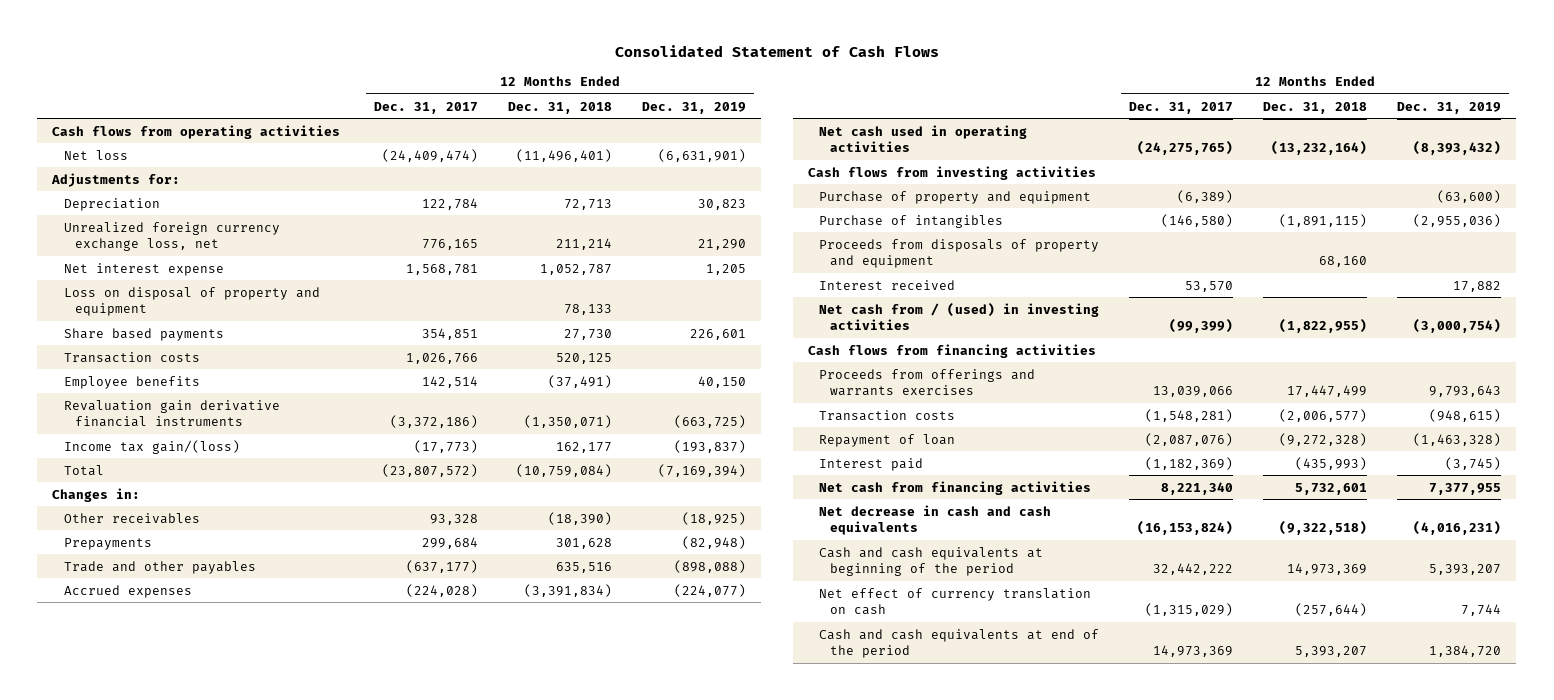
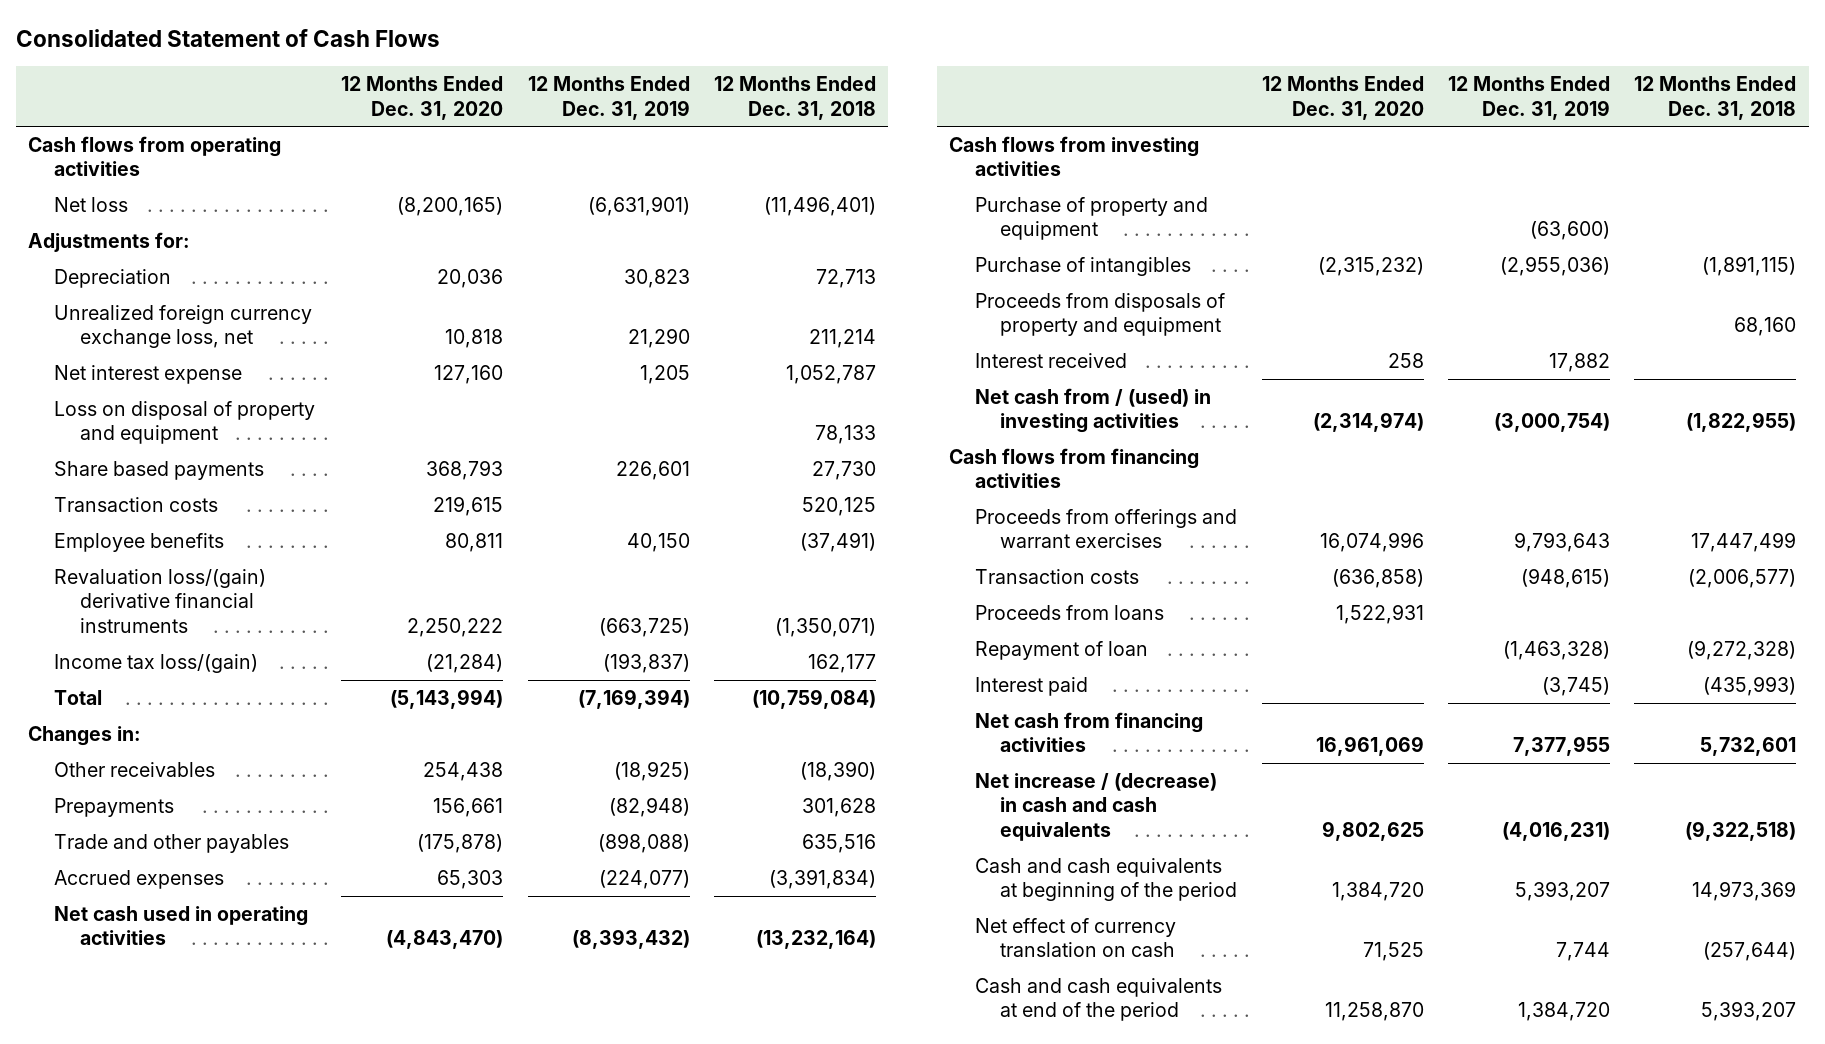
[373,101,478,114] Dec. 31, 2017 -> none
none -> [341,76,504,120] 12 Months Ended Dec. 31, 2020
[63,399,280,427] Revaluation gain derivative financial instruments -> [54,569,267,633] Revaluation loss/(gain) derivative financial instruments
[63,439,240,454] Income tax gain/(loss) -> [54,654,259,674] Income tax loss/(gain)
[818,368,1035,396] Proceeds from offerings and warrants exercises -> [974,509,1237,549] Proceeds from offerings and warrant exercises
none -> [974,605,1164,621] Proceeds from loans
[818,504,1051,535] Net decrease in cash and cash equivalents -> [974,773,1217,841] Net increase / (decrease) in cash and cash equivalents

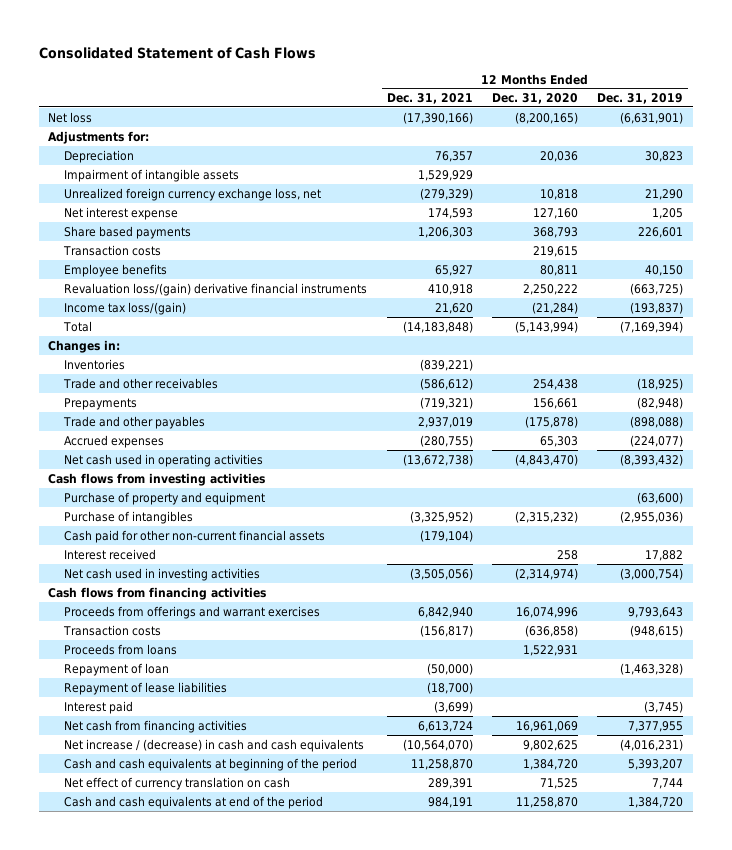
[713,76,876,120] 12 Months Ended Dec. 31, 2018 -> none
none -> [386,93,473,105] Dec. 31, 2021
[28,136,282,177] Cash flows from operating activities -> none
none -> [64,168,240,182] Impairment of intangible assets
[54,401,316,445] Loss on disposal of property and equipment -> none
none -> [64,358,126,370] Inventories
[54,762,216,778] Other receivables -> [63,377,219,389] Trade and other receivables
[974,293,1225,337] Proceeds from disposals of property and equipment -> none
none -> [64,529,326,543] Cash paid for other non-current financial assets
[974,388,1211,434] Net cash from / (used) in investing activities -> [64,567,261,581] Net cash used in investing activities
none -> [64,681,228,695] Repayment of lease liabilities

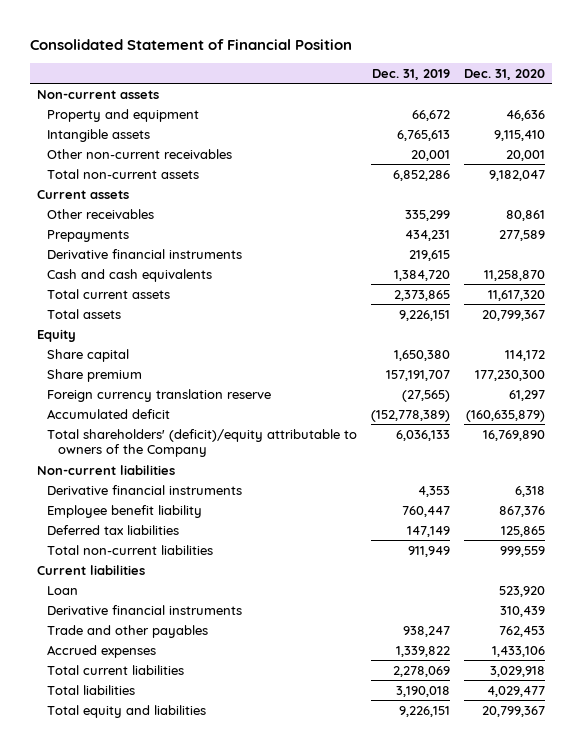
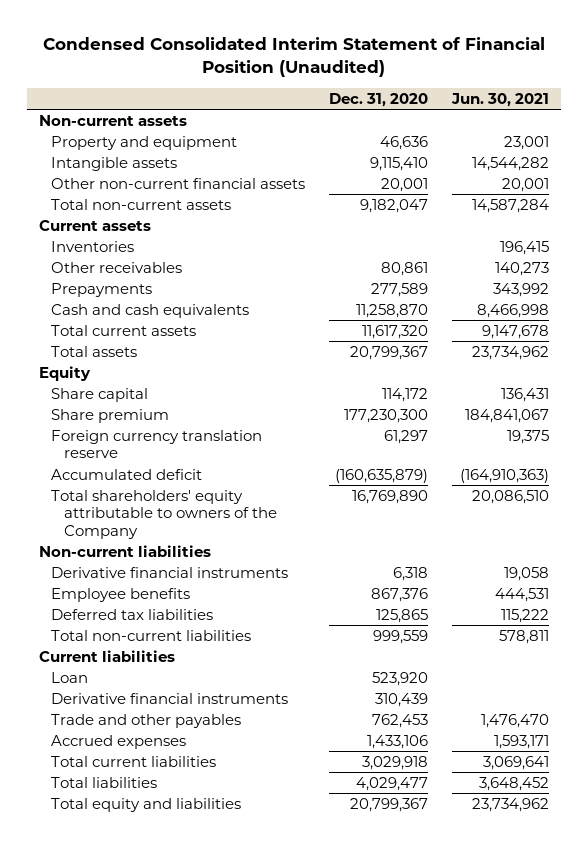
[29,38,352,50] Consolidated Statement of Financial Position -> [42,36,545,78] Condensed Consolidated Interim Statement of Financial Position (Unaudited)
[372,68,451,80] Dec. 31, 2019 -> none
none -> [450,92,549,107] Jun. 30, 2021
[47,148,233,159] Other non-current receivables -> [51,177,306,189] Other non-current financial assets
none -> [51,240,135,252] Inventories
[47,248,243,259] Derivative financial instruments -> none
[47,428,358,458] Total shareholders' (deficit)/equity attributable to owners of the Company -> [51,489,278,539] Total shareholders' equity attributable to owners of the Company
[47,504,203,518] Employee benefit liability -> [51,587,191,602] Employee benefits

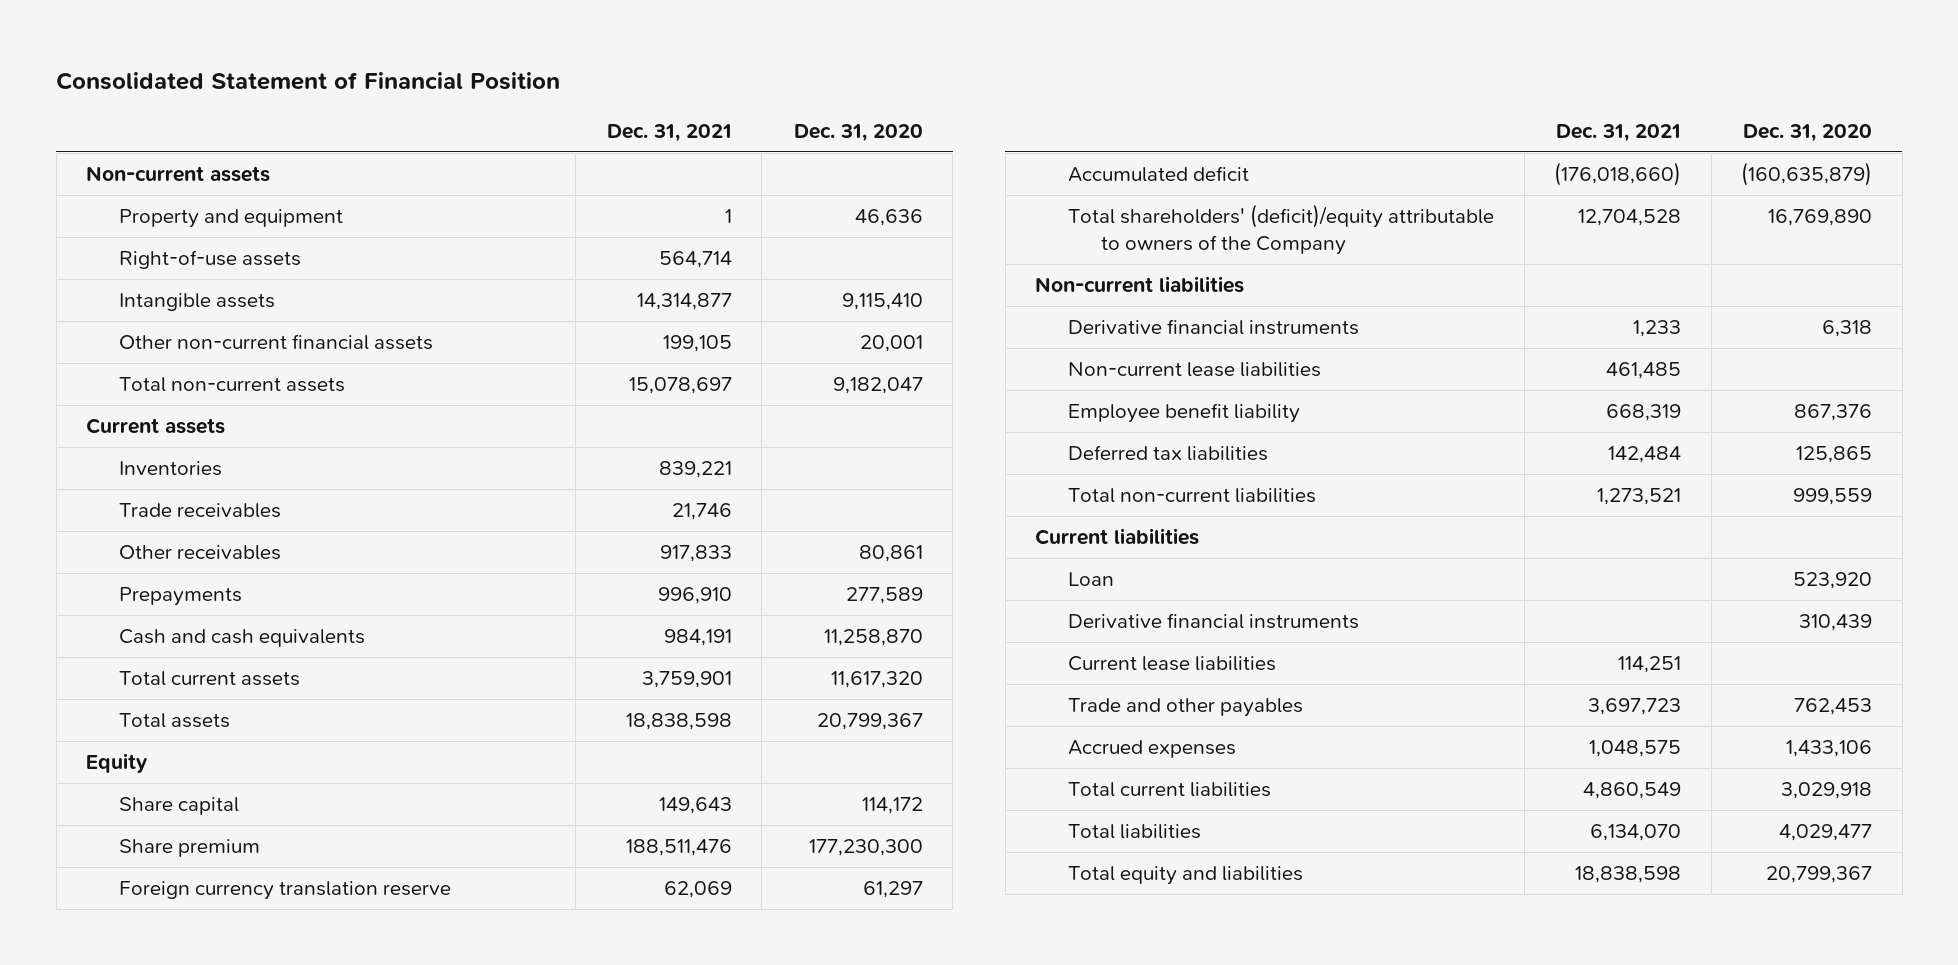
[42,36,545,78] Condensed Consolidated Interim Statement of Financial Position (Unaudited) -> [56,71,561,90] Consolidated Statement of Financial Position
[450,92,549,107] Jun. 30, 2021 -> none
none -> [606,123,732,142] Dec. 31, 2021
none -> [119,250,302,270] Right-of-use assets
none -> [119,503,282,519] Trade receivables
[51,489,278,539] Total shareholders' equity attributable to owners of the Company -> [1068,204,1495,256] Total shareholders' (deficit)/equity attributable to owners of the Company
none -> [1068,362,1322,378] Non-current lease liabilities
[51,587,191,602] Employee benefits -> [1068,403,1301,424] Employee benefit liability
none -> [1068,656,1277,672] Current lease liabilities

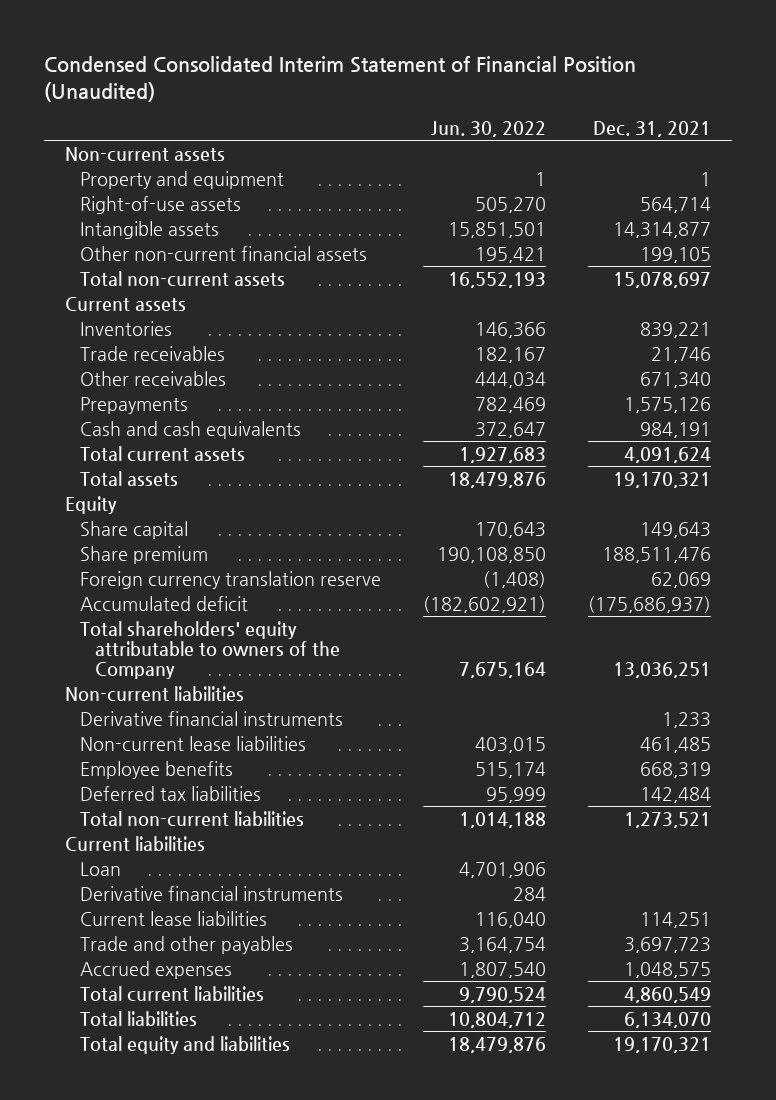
[56,71,561,90] Consolidated Statement of Financial Position -> [43,55,636,102] Condensed Consolidated Interim Statement of Financial Position (Unaudited)
[793,123,923,142] Dec. 31, 2020 -> none
none -> [431,120,547,137] Jun. 30, 2022
[659,545,732,563] 917,833 -> [640,371,712,388] 671,340
[657,587,732,605] 996,910 -> [624,396,712,413] 1,575,126
[641,671,732,689] 3,759,901 -> [624,446,712,463] 4,091,624
[625,713,732,731] 18,838,598 -> [613,471,712,488] 19,170,321
[1554,162,1682,187] (176,018,660) -> [588,595,712,613] (175,686,937)
[1068,204,1495,256] Total shareholders' (deficit)/equity attributable to owners of the Company -> [79,620,340,679] Total shareholders' equity attributable to owners of the Company
[1578,209,1682,227] 12,704,528 -> [613,661,712,678] 13,036,251
[1068,403,1301,424] Employee benefit liability -> [79,760,233,779] Employee benefits
[1575,866,1682,884] 18,838,598 -> [613,1036,712,1053] 19,170,321

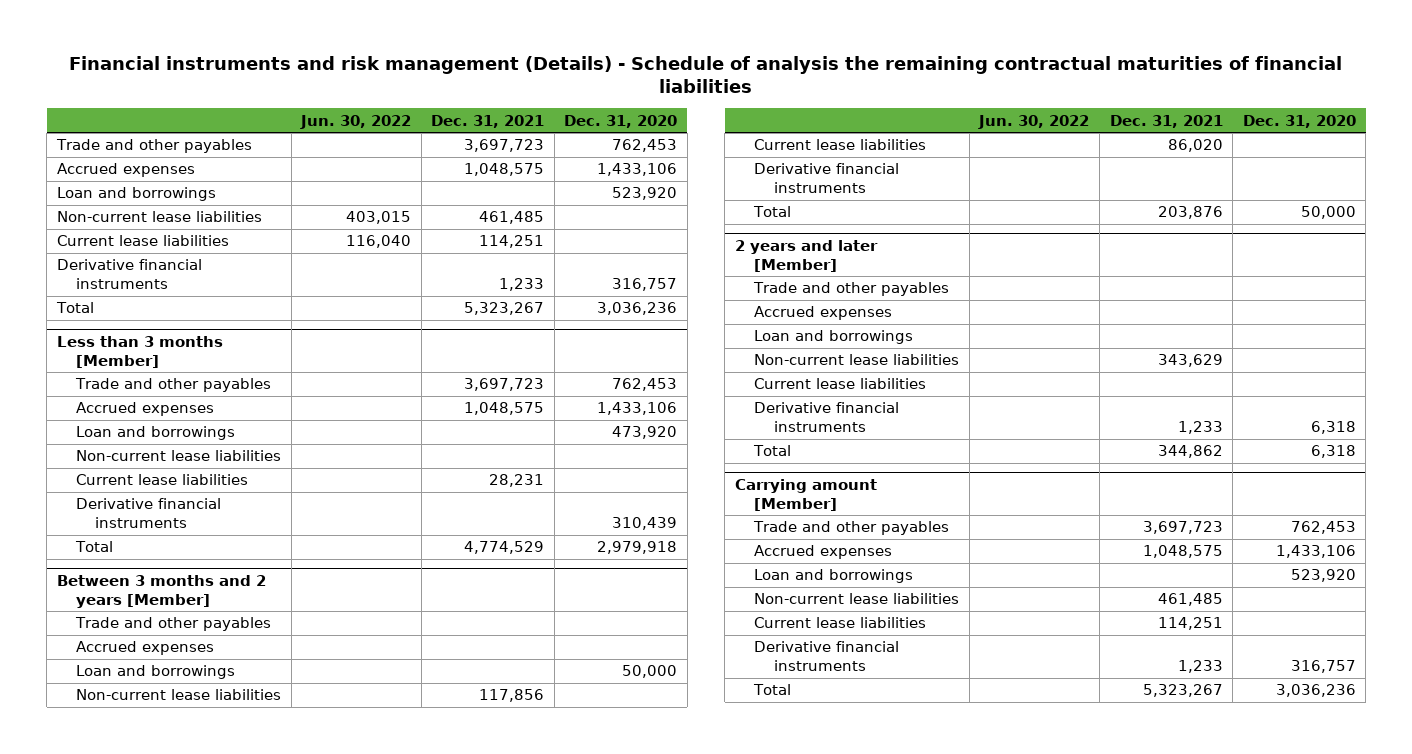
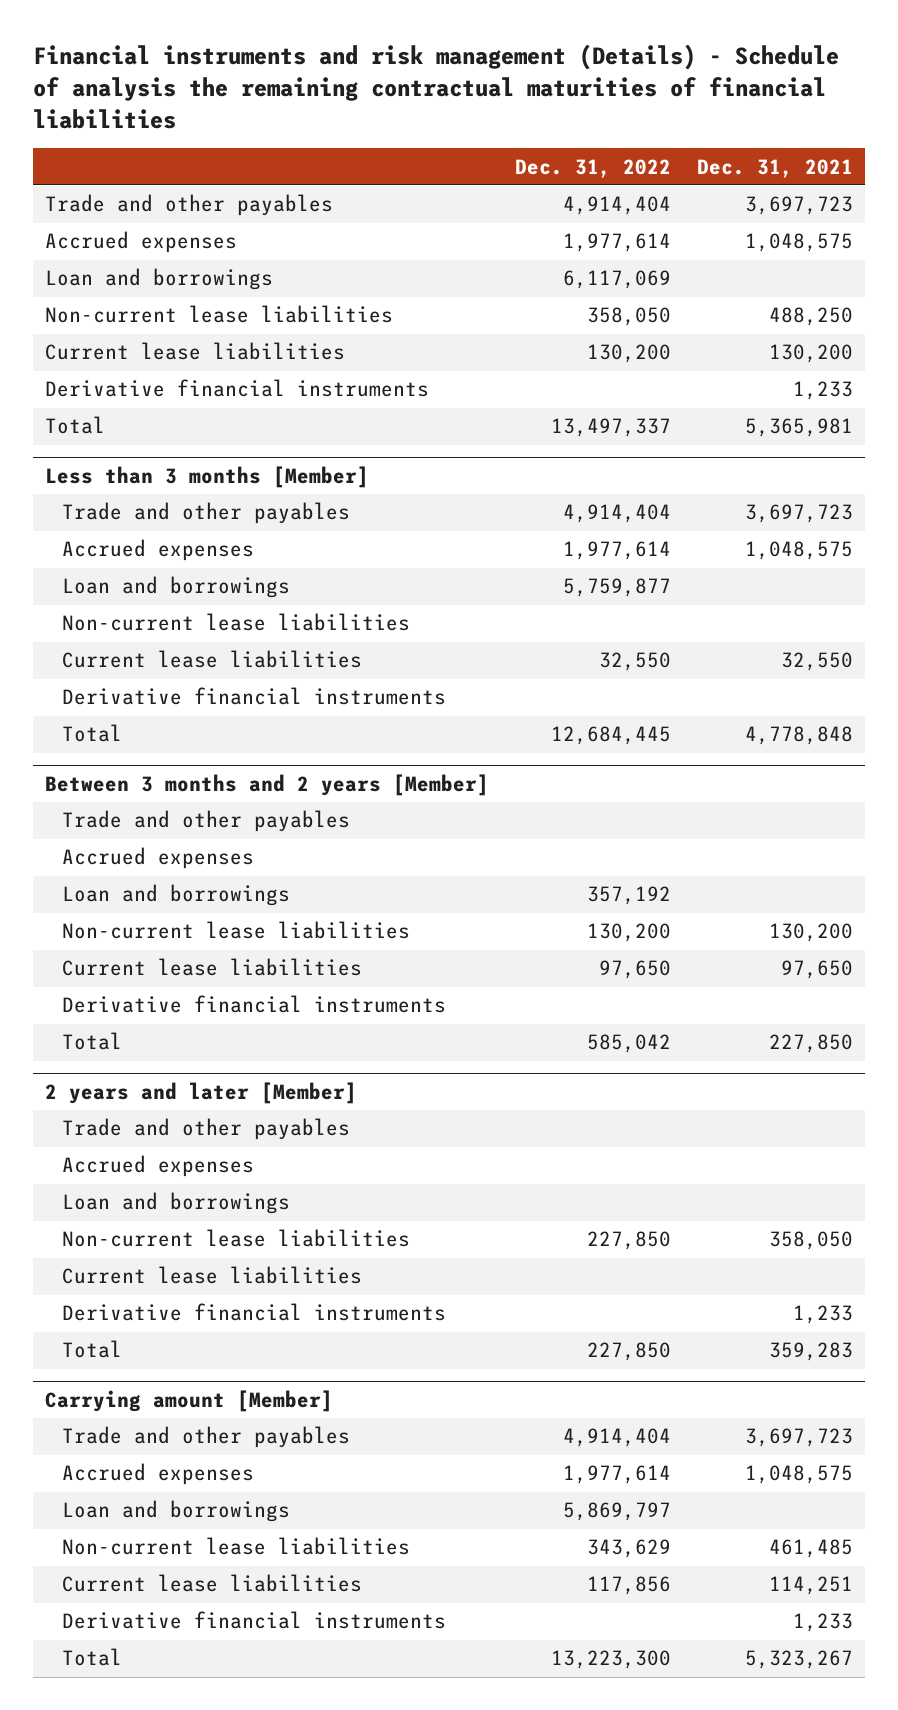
[300,114,412,129] Jun. 30, 2022 -> none
[564,114,678,128] Dec. 31, 2020 -> none
none -> [514,158,671,178] Dec. 31, 2022
[479,211,545,225] 461,485 -> [768,307,853,327] 488,250
[479,235,545,249] 114,251 -> [768,344,853,364] 130,200
[464,302,545,316] 5,323,267 -> [744,418,853,438] 5,365,981
[489,474,545,488] 28,231 -> [780,652,853,672] 32,550
[464,541,545,555] 4,774,529 -> [744,726,853,746] 4,778,848
[479,689,545,703] 117,856 -> [768,923,853,943] 130,200
[1167,139,1223,153] 86,020 -> [780,960,853,980] 97,650
[1157,206,1223,220] 203,876 -> [768,1034,853,1054] 227,850
[1157,354,1223,368] 343,629 -> [768,1231,853,1251] 358,050
[1157,445,1223,459] 344,862 -> [768,1342,853,1362] 359,283

